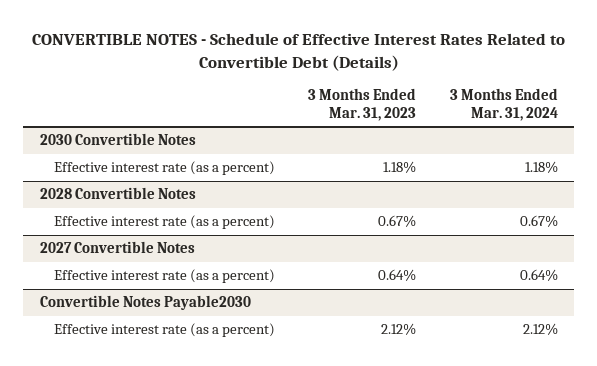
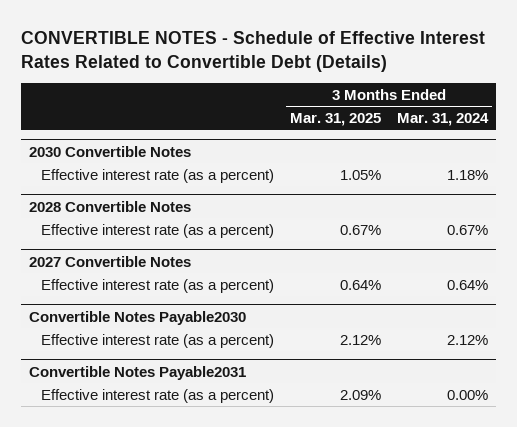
[308,87,417,121] 3 Months Ended Mar. 31, 2023 -> none
none -> [289,113,381,127] Mar. 31, 2025
none -> [28,365,246,380] Convertible Notes Payable2031
none -> [40,388,274,403] Effective interest rate (as a percent)

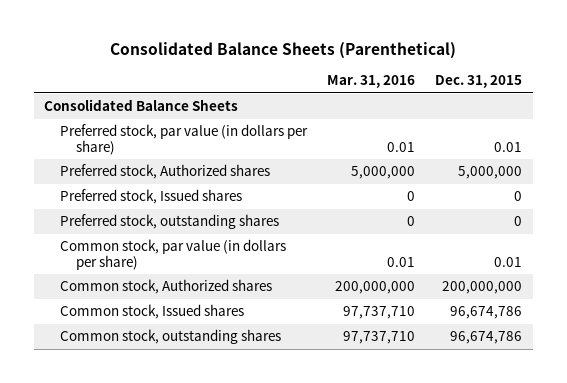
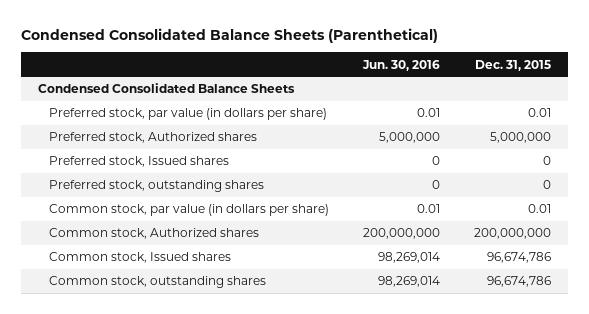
[110,41,457,59] Consolidated Balance Sheets (Parenthetical) -> [21,28,439,44] Condensed Consolidated Balance Sheets (Parenthetical)
[327,75,416,89] Mar. 31, 2016 -> none
none -> [362,59,441,71] Jun. 30, 2016
[44,99,239,112] Consolidated Balance Sheets -> [38,83,296,94] Condensed Consolidated Balance Sheets

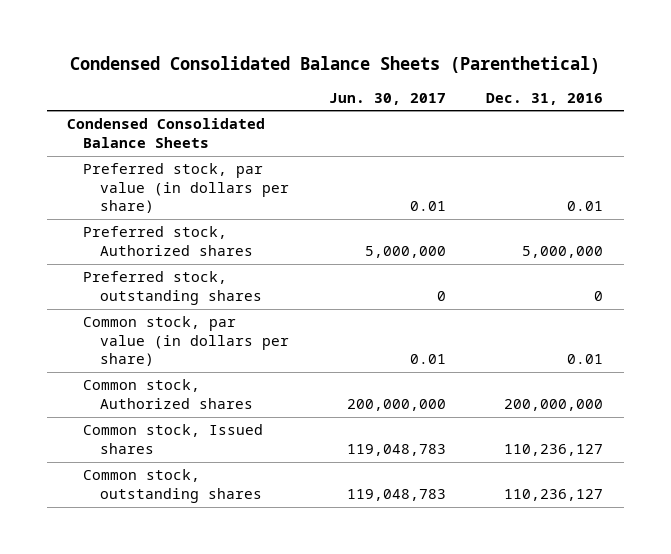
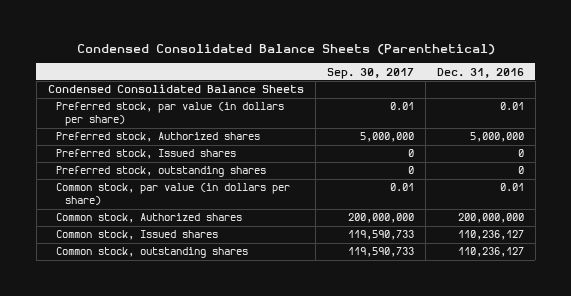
[329,92,447,105] Jun. 30, 2017 -> none
none -> [326,67,414,79] Sep. 30, 2017
none -> [56,149,237,160] Preferred stock, Issued shares

